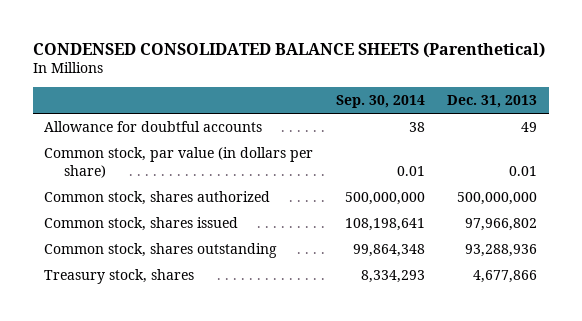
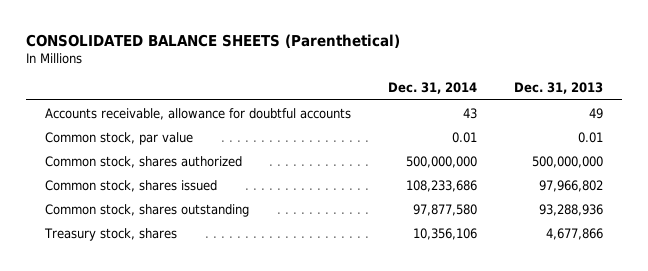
[33,41,546,58] CONDENSED CONSOLIDATED BALANCE SHEETS (Parenthetical) -> [26,33,401,48] CONSOLIDATED BALANCE SHEETS (Parenthetical)
[335,95,425,109] Sep. 30, 2014 -> none
none -> [387,82,477,95] Dec. 31, 2014
[44,120,263,132] Allowance for doubtful accounts -> [44,107,351,120] Accounts receivable, allowance for doubtful accounts
[44,146,314,178] Common stock, par value (in dollars per share) -> [44,131,193,145] Common stock, par value

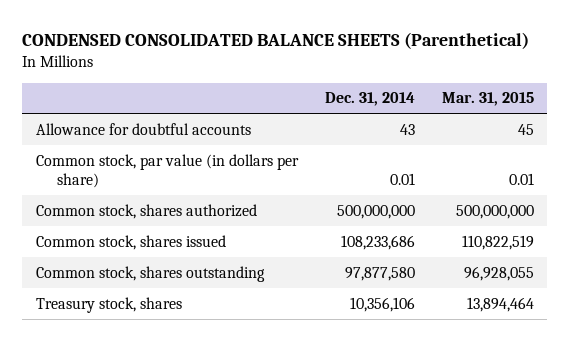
[26,33,401,48] CONSOLIDATED BALANCE SHEETS (Parenthetical) -> [22,32,530,50] CONDENSED CONSOLIDATED BALANCE SHEETS (Parenthetical)
[514,82,604,95] Dec. 31, 2013 -> none
none -> [441,92,534,107] Mar. 31, 2015
[44,107,351,120] Accounts receivable, allowance for doubtful accounts -> [35,122,251,135] Allowance for doubtful accounts
[44,131,193,145] Common stock, par value -> [35,153,299,188] Common stock, par value (in dollars per share)

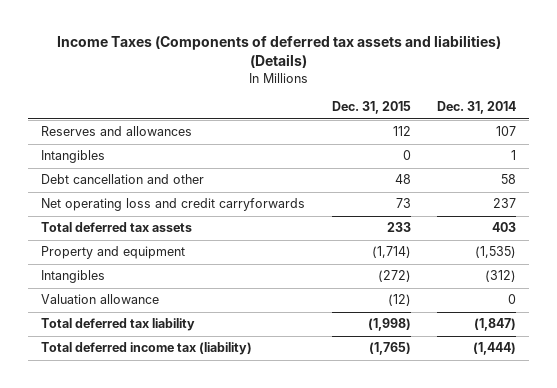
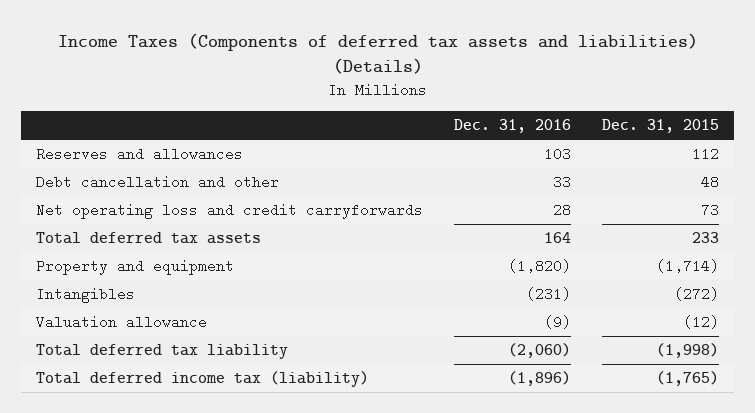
[436,101,516,115] Dec. 31, 2014 -> none
none -> [454,119,572,134] Dec. 31, 2016
[41,150,106,164] Intangibles -> none

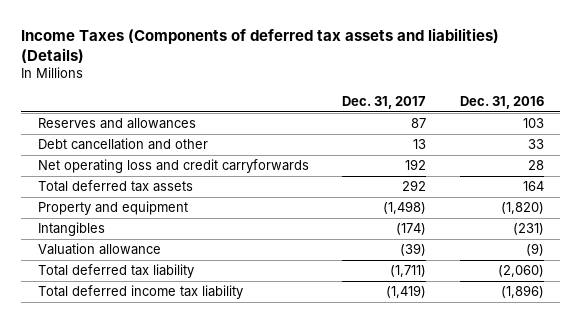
[601,119,719,134] Dec. 31, 2015 -> none
none -> [342,96,427,110] Dec. 31, 2017
[36,371,370,388] Total deferred income tax (liability) -> [37,285,243,300] Total deferred income tax liability

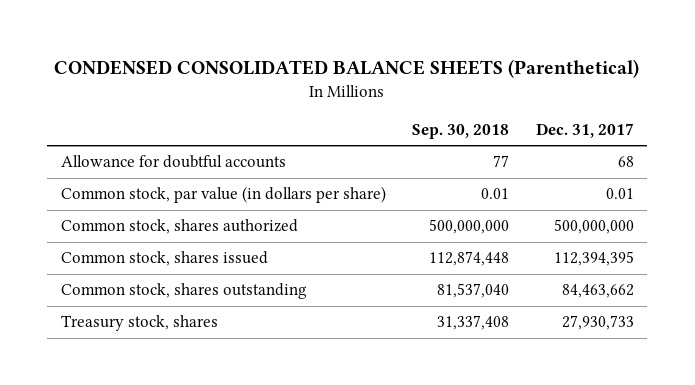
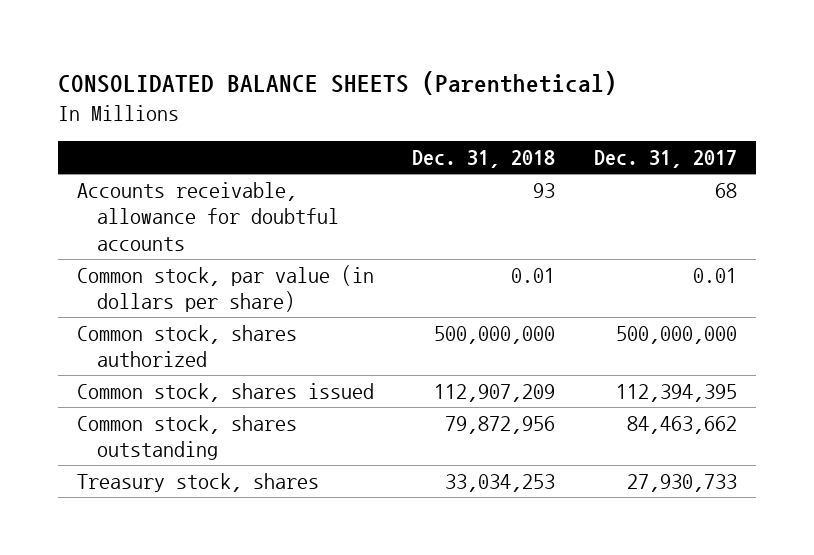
[54,58,640,78] CONDENSED CONSOLIDATED BALANCE SHEETS (Parenthetical) -> [57,71,617,96] CONSOLIDATED BALANCE SHEETS (Parenthetical)
[412,124,510,140] Sep. 30, 2018 -> none
none -> [412,150,556,169] Dec. 31, 2018
[60,155,286,169] Allowance for doubtful accounts -> [77,181,340,251] Accounts receivable, allowance for doubtful accounts

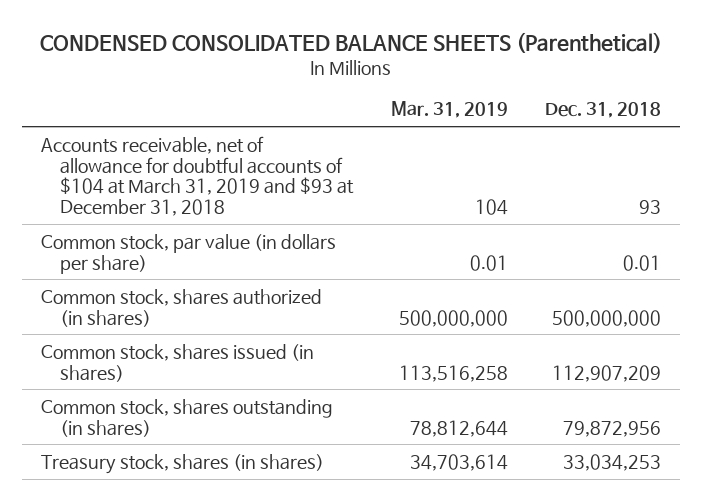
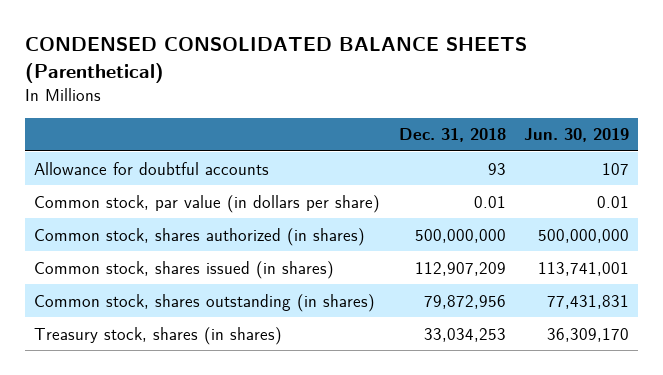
[390,101,508,119] Mar. 31, 2019 -> none
none -> [524,128,630,143] Jun. 30, 2019
[40,135,354,217] Accounts receivable, net of allowance for doubtful accounts of $104 at March 31, 2019 and $93 at December 31, 2018 -> [34,161,270,175] Allowance for doubtful accounts

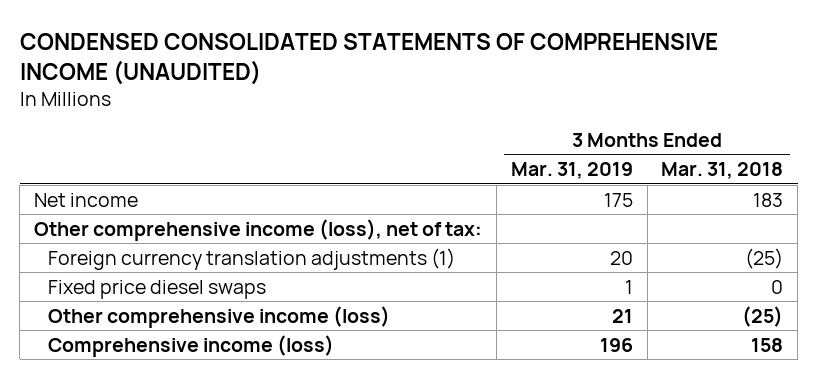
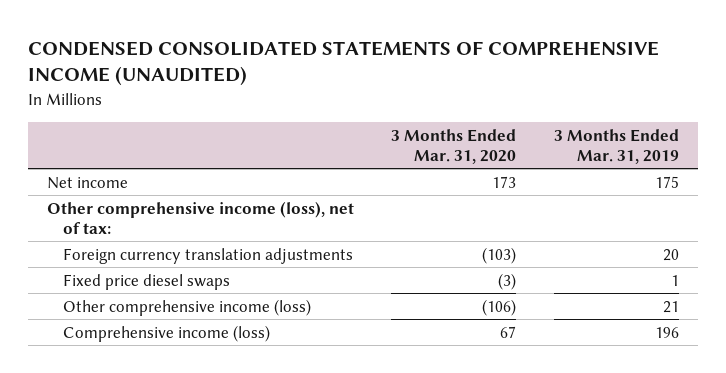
[661,162,784,180] Mar. 31, 2018 -> none
none -> [391,128,517,164] 3 Months Ended Mar. 31, 2020
[48,247,456,270] Foreign currency translation adjustments (1) -> [62,247,353,264] Foreign currency translation adjustments

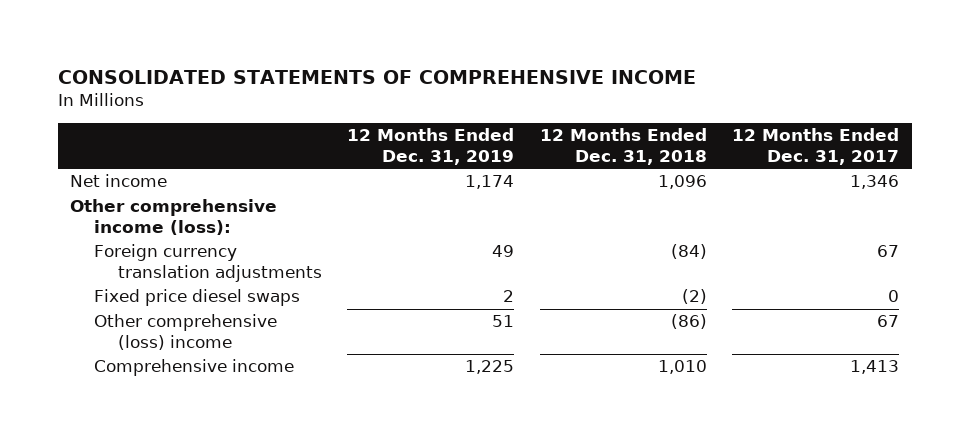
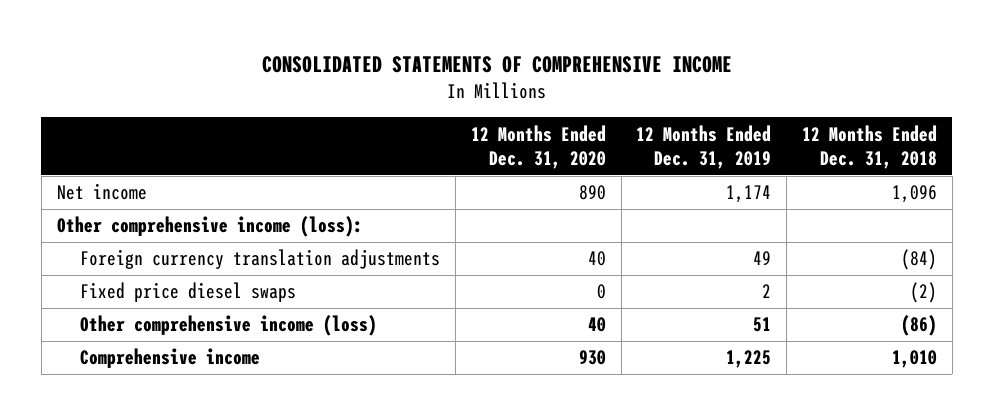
[732,128,900,165] 12 Months Ended Dec. 31, 2017 -> none
none -> [470,124,606,170] 12 Months Ended Dec. 31, 2020
[94,314,278,351] Other comprehensive (loss) income -> [80,315,378,337] Other comprehensive income (loss)

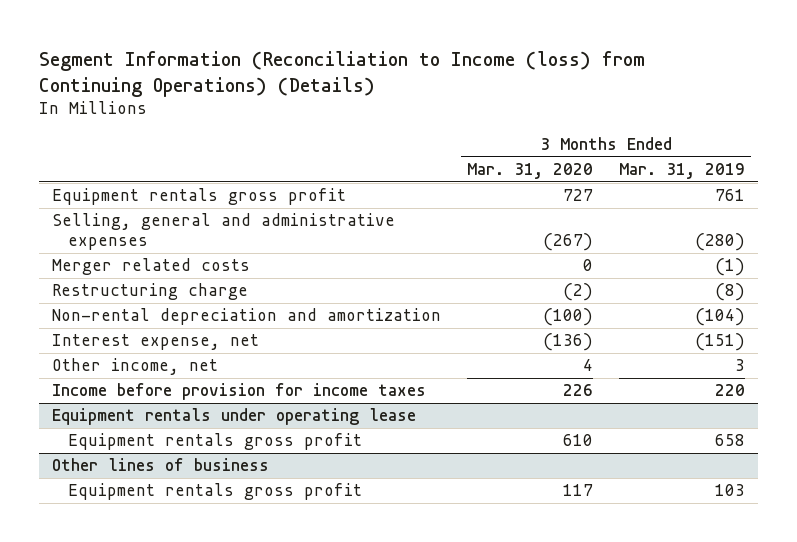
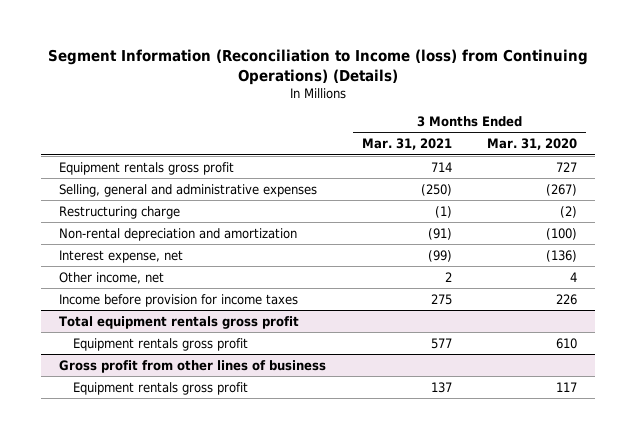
[618,162,745,179] Mar. 31, 2019 -> none
none -> [361,138,452,151] Mar. 31, 2021
[52,258,251,276] Merger related costs -> none
[52,408,417,426] Equipment rentals under operating lease -> [59,315,300,329] Total equipment rentals gross profit
[52,458,270,472] Other lines of business -> [59,359,327,373] Gross profit from other lines of business

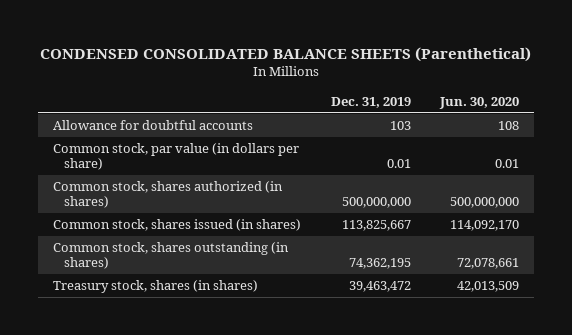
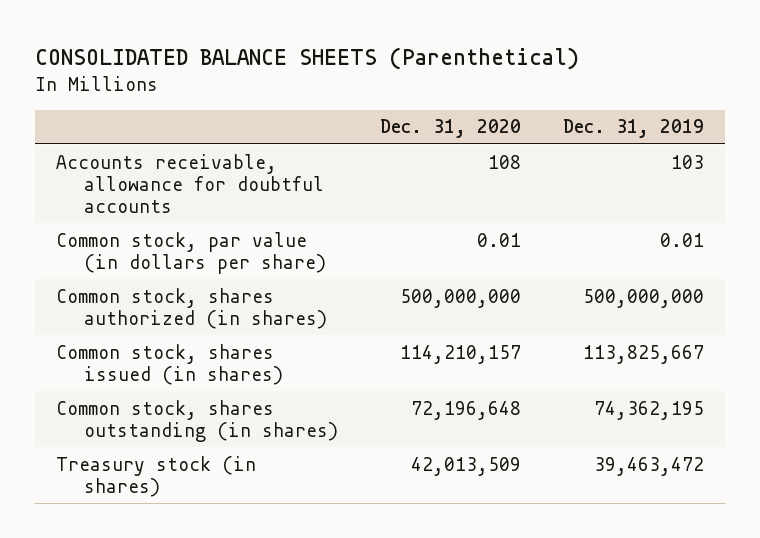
[40,46,532,62] CONDENSED CONSOLIDATED BALANCE SHEETS (Parenthetical) -> [35,46,580,70] CONSOLIDATED BALANCE SHEETS (Parenthetical)
[439,96,520,109] Jun. 30, 2020 -> none
none -> [379,119,521,139] Dec. 31, 2020
[53,120,254,131] Allowance for doubtful accounts -> [56,153,324,213] Accounts receivable, allowance for doubtful accounts
[53,280,259,294] Treasury stock, shares (in shares) -> [56,455,257,497] Treasury stock (in shares)

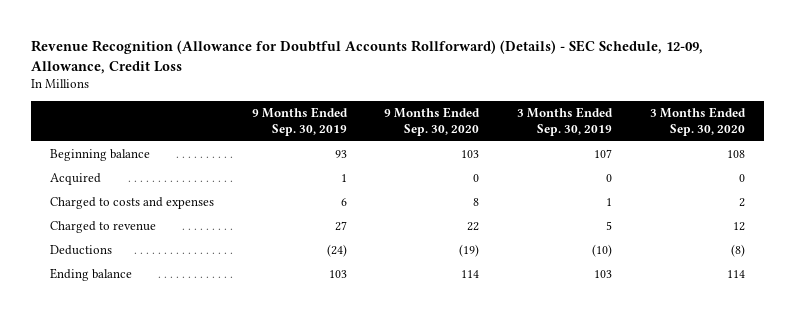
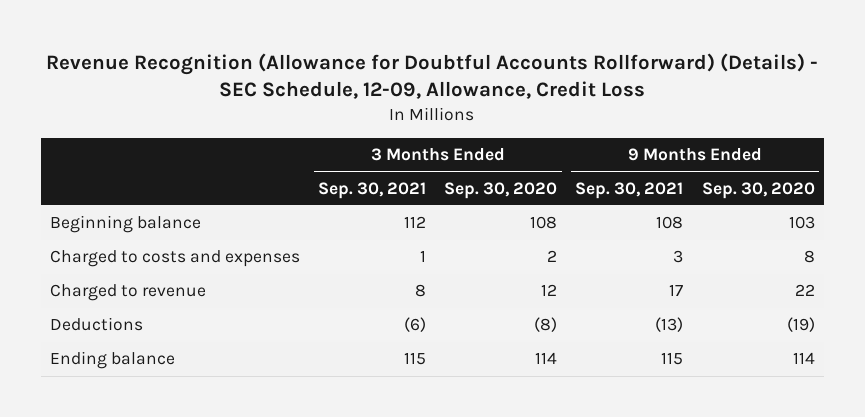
[251,106,348,136] 9 Months Ended Sep. 30, 2019 -> none
[517,106,614,136] 3 Months Ended Sep. 30, 2019 -> none
none -> [318,181,427,199] Sep. 30, 2021
none -> [575,181,684,199] Sep. 30, 2021
[49,173,101,186] Acquired -> none

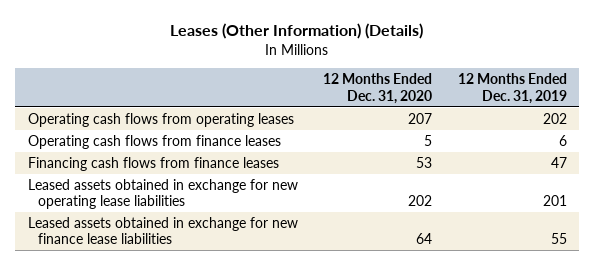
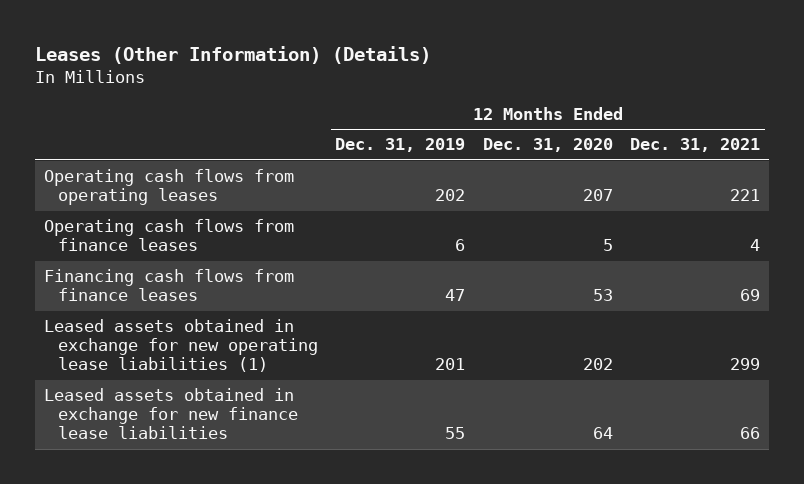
none -> [630,138,761,153] Dec. 31, 2021
[27,179,298,210] Leased assets obtained in exchange for new operating lease liabilities -> [44,319,318,373] Leased assets obtained in exchange for new operating lease liabilities (1)

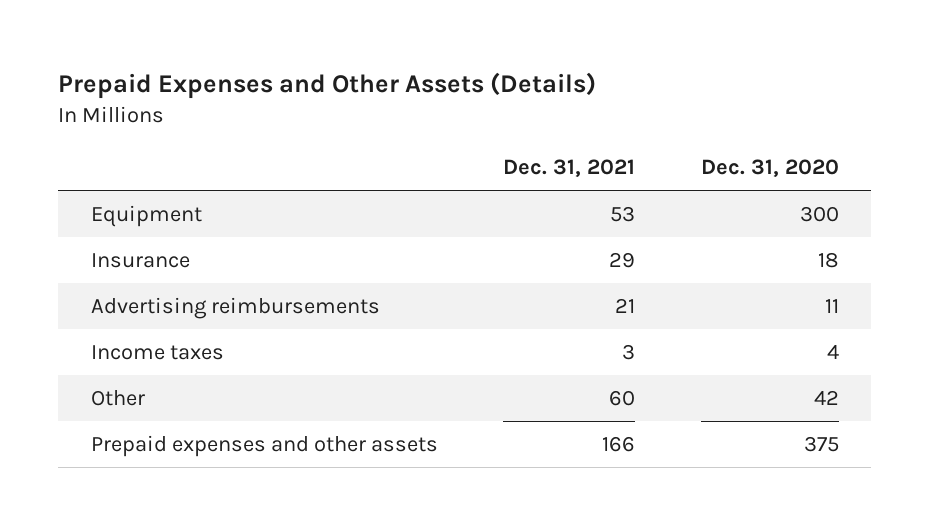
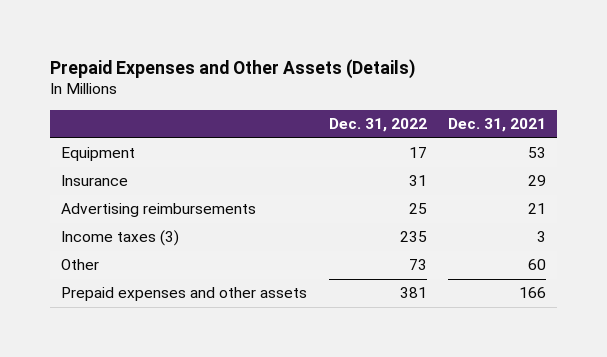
[700,159,839,178] Dec. 31, 2020 -> none
none -> [328,118,427,133] Dec. 31, 2022
[90,344,224,360] Income taxes -> [60,230,179,247] Income taxes (3)

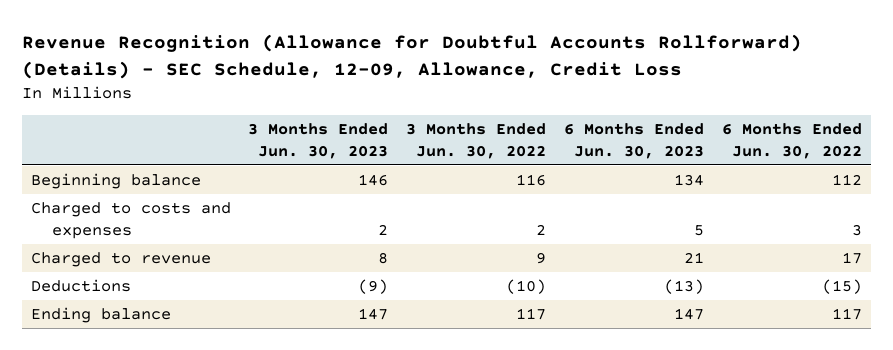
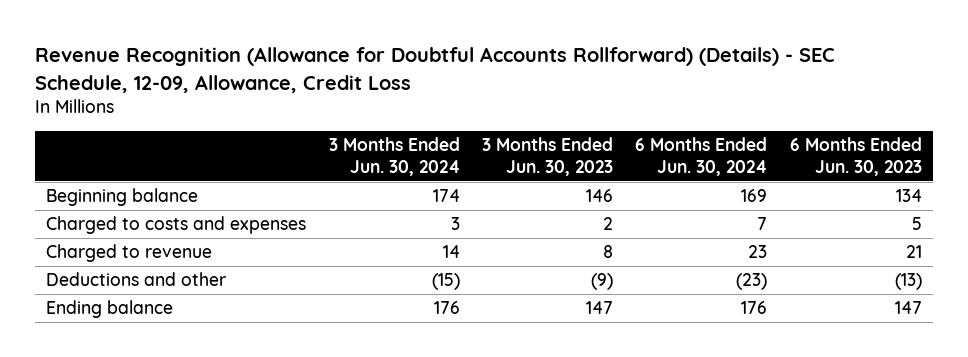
[406,122,547,159] 3 Months Ended Jun. 30, 2022 -> none
[722,122,863,159] 6 Months Ended Jun. 30, 2022 -> none
none -> [328,136,460,177] 3 Months Ended Jun. 30, 2024
none -> [635,136,768,177] 6 Months Ended Jun. 30, 2024
[30,279,131,293] Deductions -> [46,271,227,286] Deductions and other

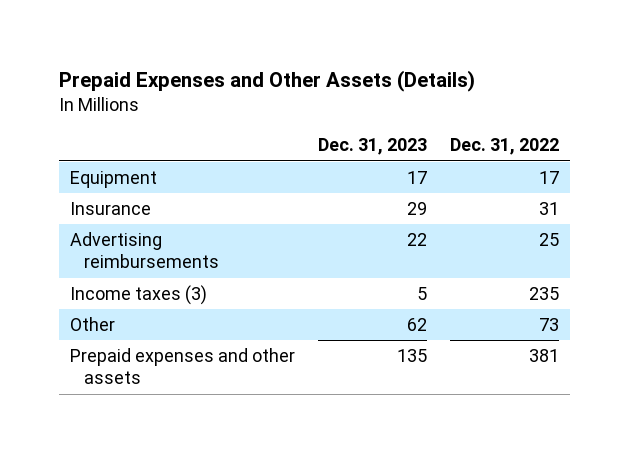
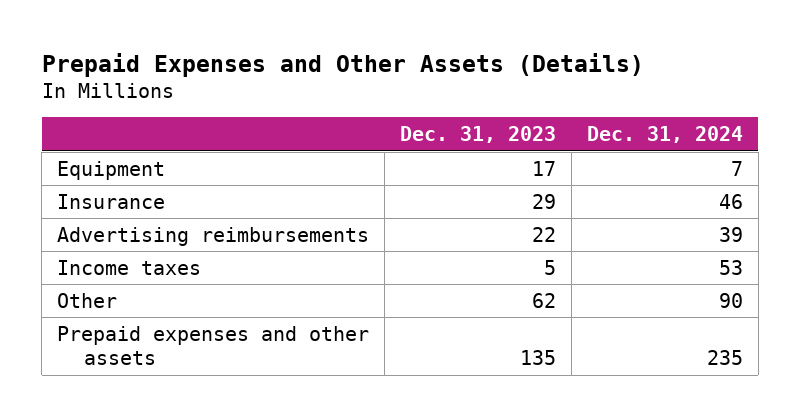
[449,138,559,156] Dec. 31, 2022 -> none
none -> [586,126,743,144] Dec. 31, 2024
[70,285,208,306] Income taxes (3) -> [57,259,202,275] Income taxes

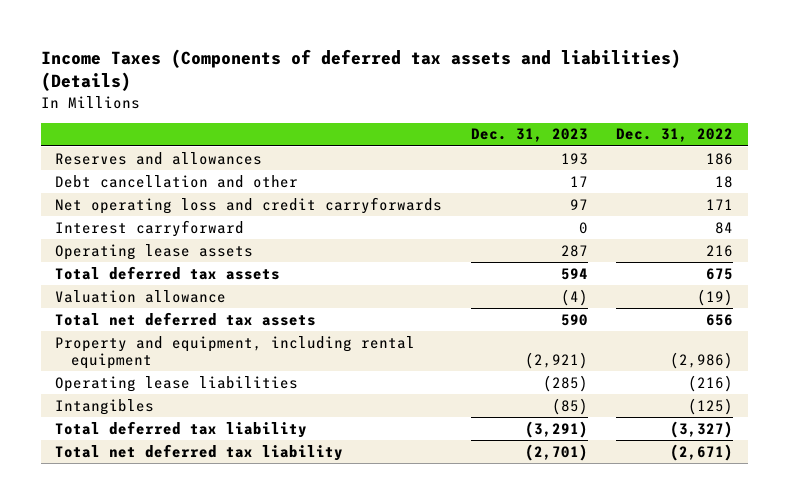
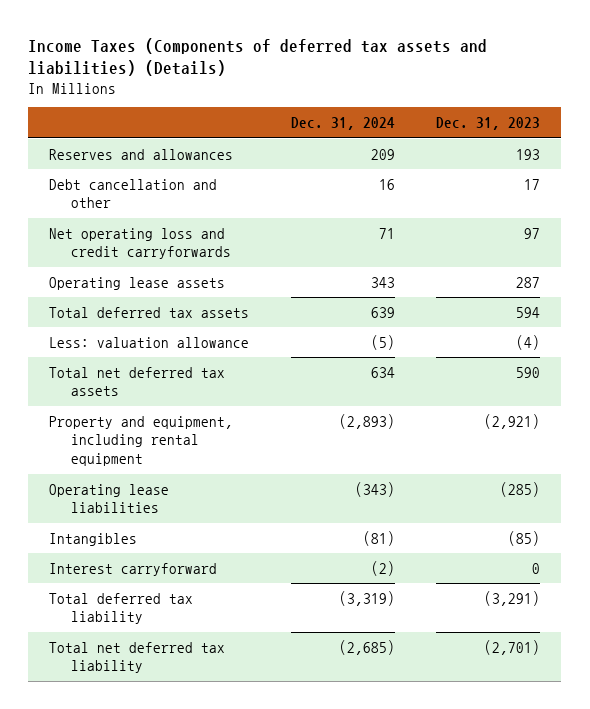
[616,128,734,143] Dec. 31, 2022 -> none
none -> [290,117,395,131] Dec. 31, 2024
[54,289,226,303] Valuation allowance -> [49,336,250,348] Less: valuation allowance
[54,219,244,237] Interest carryforward -> [49,562,218,576] Interest carryforward

